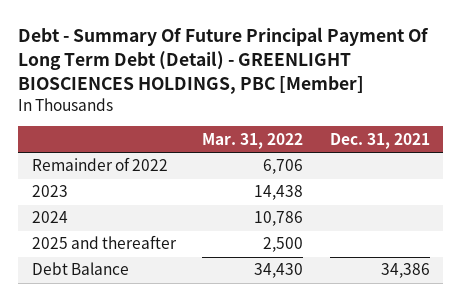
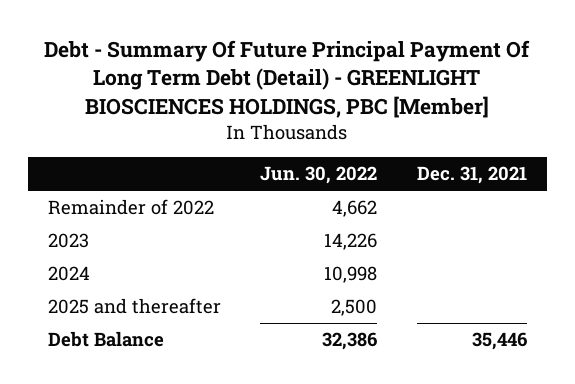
[202,132,304,149] Mar. 31, 2022 -> none
none -> [260,166,378,185] Jun. 30, 2022
[380,263,430,279] 34,386 -> [471,332,527,351] 35,446

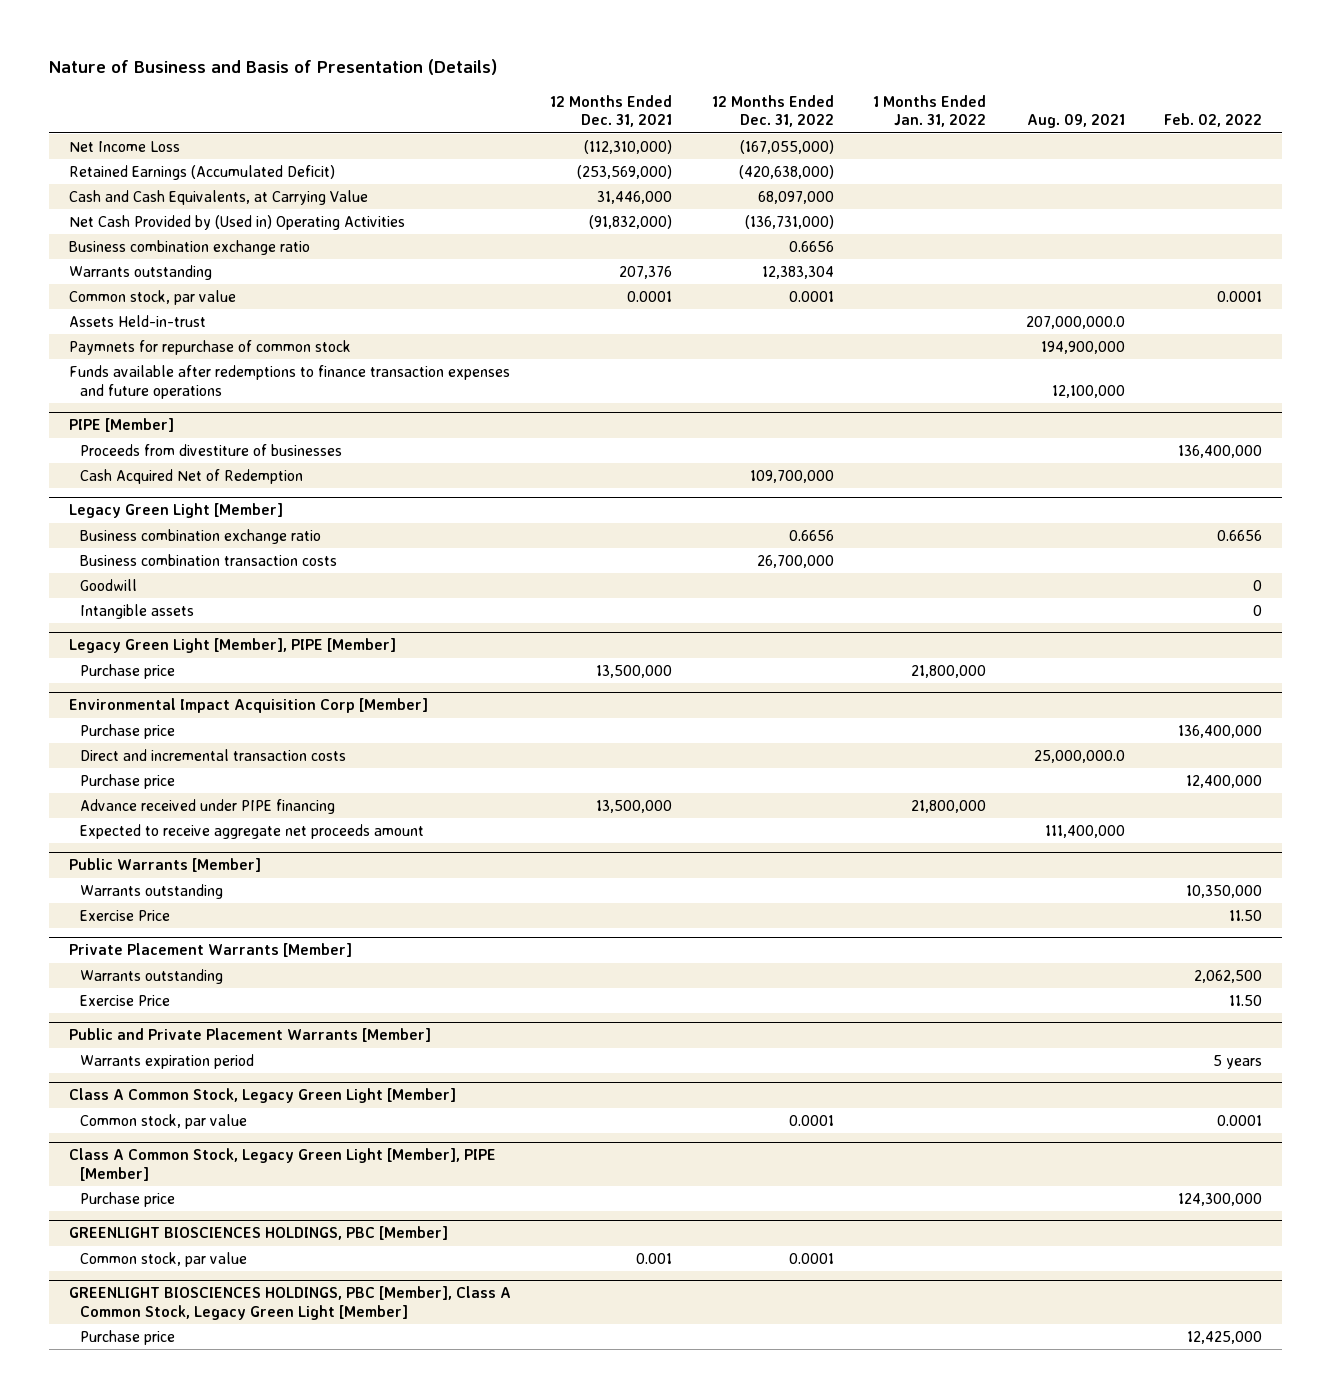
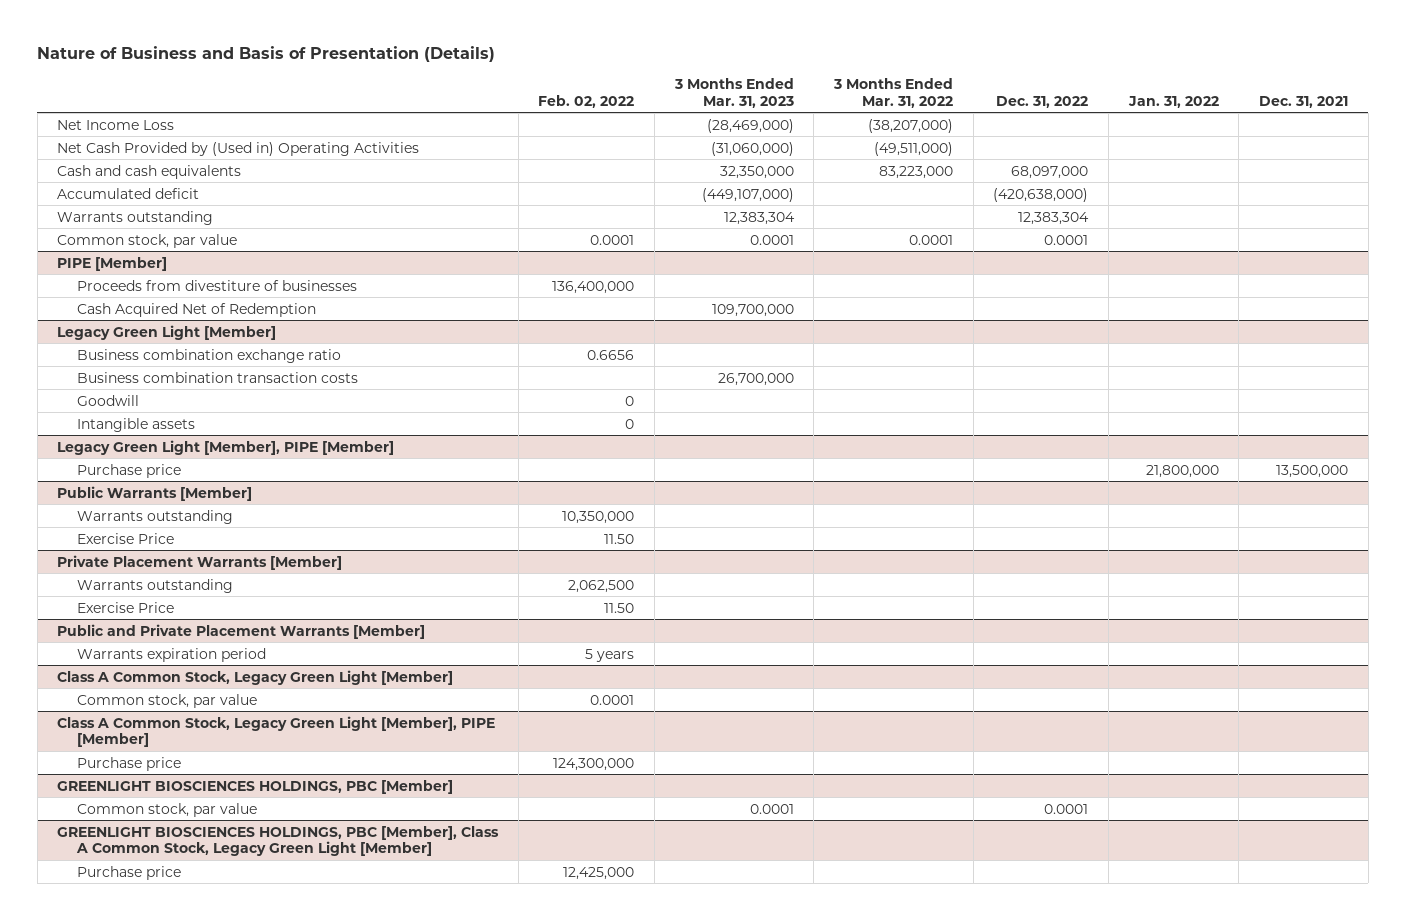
[550,94,673,128] 12 Months Ended Dec. 31, 2021 -> none
[711,94,834,128] 12 Months Ended Dec. 31, 2022 -> none
[873,94,987,128] 1 Months Ended Jan. 31, 2022 -> none
[1026,114,1125,129] Aug. 09, 2021 -> none
none -> [673,78,794,108] 3 Months Ended Mar. 31, 2023
none -> [833,78,954,108] 3 Months Ended Mar. 31, 2022
none -> [996,95,1089,108] Dec. 31, 2022
none -> [1127,95,1219,108] Jan. 31, 2022
none -> [1258,95,1348,108] Dec. 31, 2021
[68,165,335,181] Retained Earnings (Accumulated Deficit) -> none
[68,190,368,206] Cash and Cash Equivalents, at Carrying Value -> none
[68,240,310,256] Business combination exchange ratio -> none
none -> [57,164,242,179] Cash and cash equivalents
none -> [57,187,200,199] Accumulated deficit
[68,315,206,328] Assets Held-in-trust -> none
[68,340,351,356] Paymnets for repurchase of common stock -> none
[68,365,510,399] Funds available after redemptions to finance transaction expenses and future operations -> none
[68,698,428,714] Environmental Impact Acquisition Corp [Member] -> none
[79,724,175,740] Purchase price -> none
[79,749,346,762] Direct and incremental transaction costs -> none
[79,774,175,790] Purchase price -> none
[79,799,335,815] Advance received under PIPE financing -> none
[79,824,424,840] Expected to receive aggregate net proceeds amount -> none

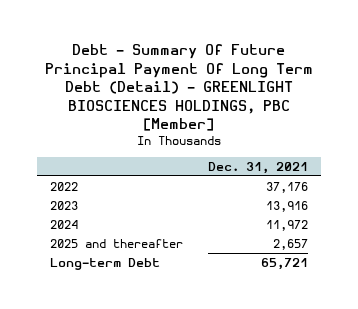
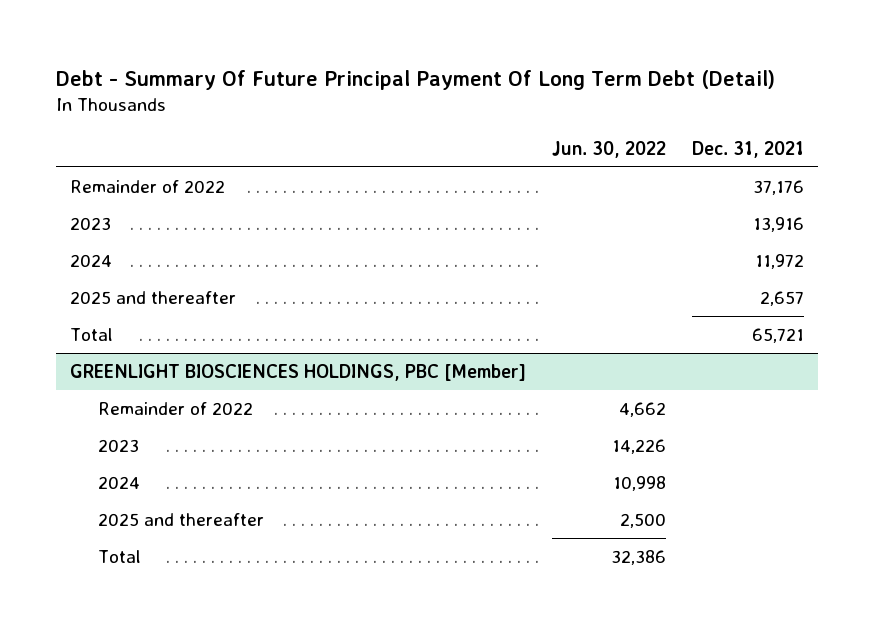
[44,44,313,132] Debt - Summary Of Future Principal Payment Of Long Term Debt (Detail) - GREENLIGHT BIOSCIENCES HOLDINGS, PBC [Member] -> [56,69,776,90] Debt - Summary Of Future Principal Payment Of Long Term Debt (Detail)
none -> [552,140,667,158] Jun. 30, 2022
[49,181,78,191] 2022 -> [69,179,225,193] Remainder of 2022
[49,257,160,270] Long-term Debt -> [69,327,113,341] Total
none -> [69,363,526,381] GREENLIGHT BIOSCIENCES HOLDINGS, PBC [Member]
none -> [98,401,254,415] Remainder of 2022
none -> [98,438,140,452] 2023
none -> [98,475,141,489] 2024
none -> [98,512,265,526] 2025 and thereafter
none -> [98,549,142,563] Total

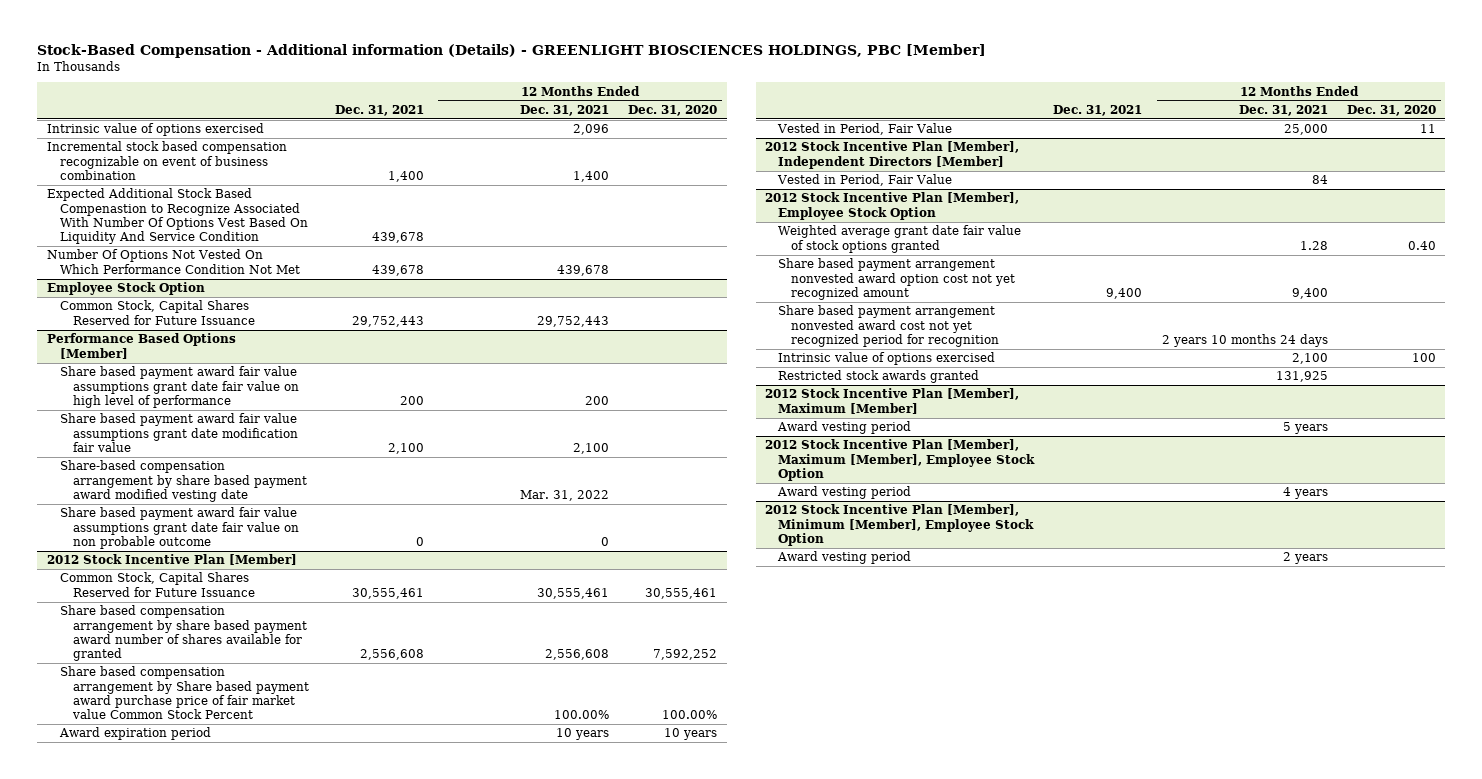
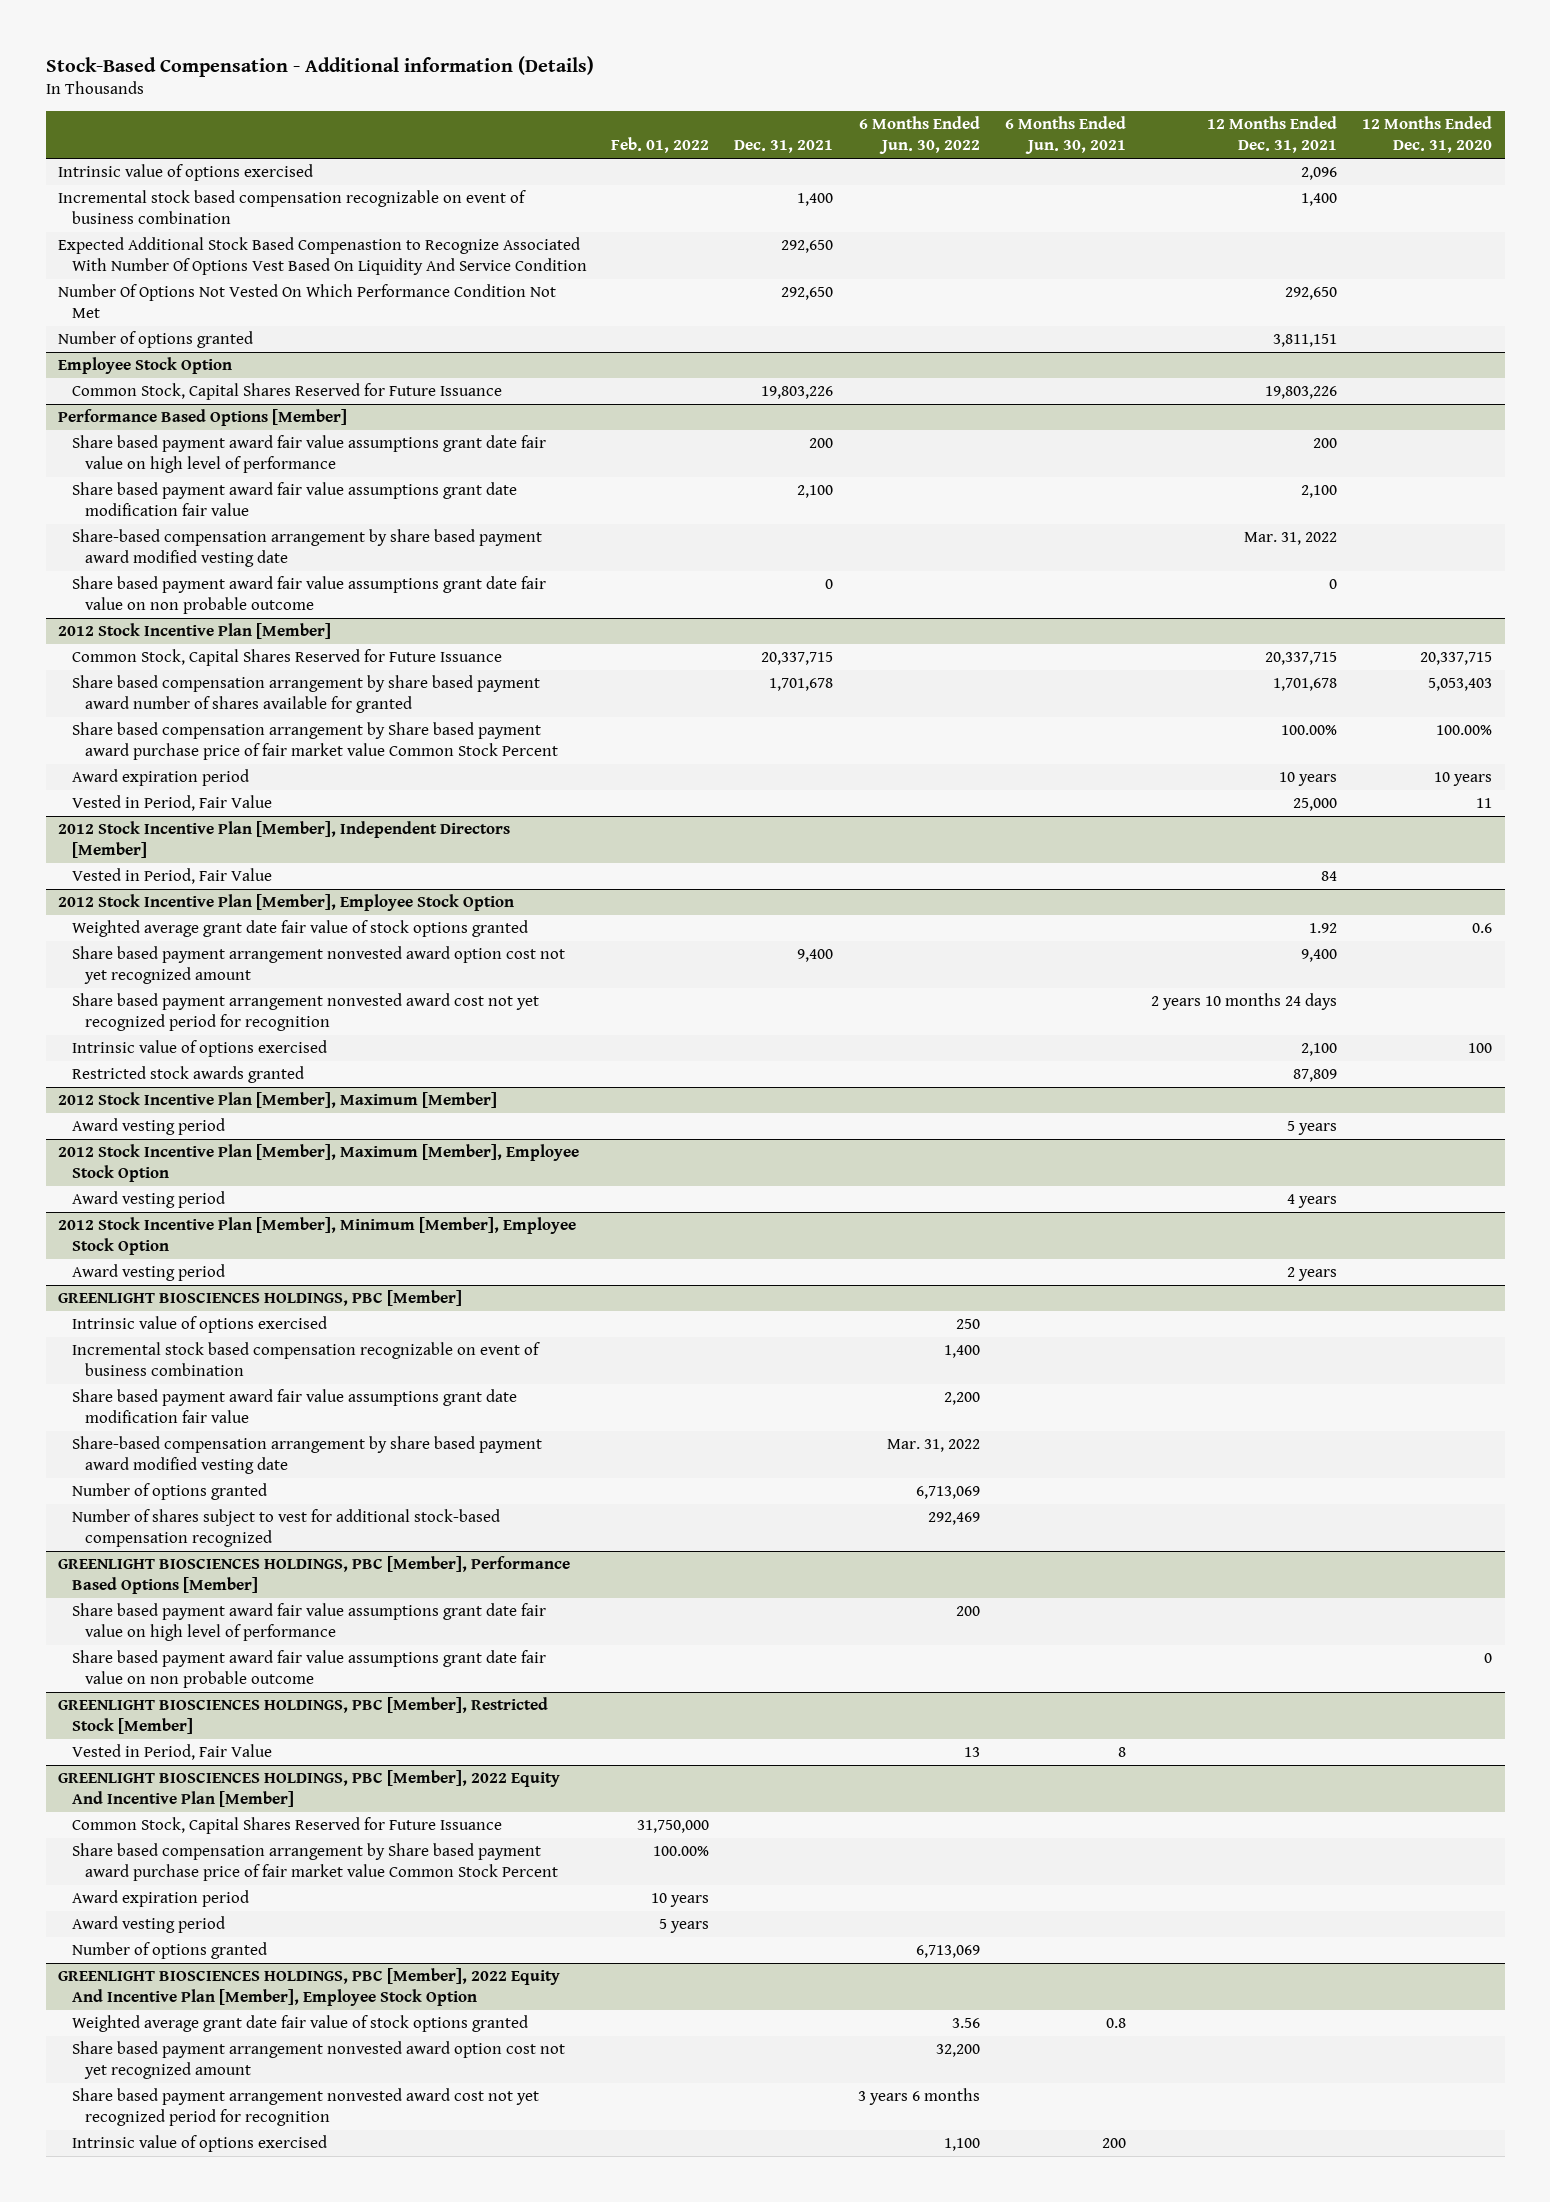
[37,44,987,59] Stock-Based Compensation - Additional information (Details) - GREENLIGHT BIOSCIENCES HOLDINGS, PBC [Member] -> [45,55,594,77] Stock-Based Compensation - Additional information (Details)
none -> [611,137,710,154] Feb. 01, 2022
none -> [859,116,981,155] 6 Months Ended Jun. 30, 2022
none -> [1005,116,1127,155] 6 Months Ended Jun. 30, 2021
[371,232,424,244] 439,678 -> [781,240,834,254] 292,650
[371,264,424,276] 439,678 -> [781,287,834,301] 292,650
[557,264,610,276] 439,678 -> [1285,287,1338,301] 292,650
none -> [58,331,254,349] Number of options granted
[351,315,424,327] 29,752,443 -> [761,386,834,400] 19,803,226
[537,315,610,327] 29,752,443 -> [1265,386,1338,400] 19,803,226
[351,587,424,599] 30,555,461 -> [761,652,834,666] 20,337,715
[537,587,610,599] 30,555,461 -> [1265,652,1338,666] 20,337,715
[645,587,718,599] 30,555,461 -> [1420,652,1493,666] 20,337,715
[359,649,424,661] 2,556,608 -> [769,678,834,692] 1,701,678
[545,649,610,661] 2,556,608 -> [1273,678,1338,692] 1,701,678
[653,649,718,661] 7,592,252 -> [1428,678,1493,692] 5,053,403
[1299,240,1328,250] 1.28 -> [1309,923,1338,934] 1.92
[1407,240,1436,250] 0.40 -> [1472,923,1493,934] 0.6
[1275,371,1328,383] 131,925 -> [1293,1069,1338,1083] 87,809
none -> [58,1290,463,1307] GREENLIGHT BIOSCIENCES HOLDINGS, PBC [Member]
none -> [71,1316,327,1334] Intrinsic value of options exercised
none -> [71,1342,540,1377] Incremental stock based compensation recognizable on event of business combination
none -> [71,1389,517,1424] Share based payment award fair value assumptions grant date modification fair value
none -> [71,1436,542,1475] Share-based compensation arrangement by share based payment award modified vesting date
none -> [71,1483,267,1501] Number of options granted
none -> [71,1509,500,1548] Number of shares subject to vest for additional stock-based compensation recognized
none -> [58,1556,571,1595] GREENLIGHT BIOSCIENCES HOLDINGS, PBC [Member], Performance Based Options [Member]
none -> [71,1603,546,1642] Share based payment award fair value assumptions grant date fair value on high level of performance
none -> [71,1650,546,1689] Share based payment award fair value assumptions grant date fair value on non probable outcome
none -> [58,1697,549,1735] GREENLIGHT BIOSCIENCES HOLDINGS, PBC [Member], Restricted Stock [Member]
none -> [71,1744,272,1761] Vested in Period, Fair Value
none -> [58,1770,561,1808] GREENLIGHT BIOSCIENCES HOLDINGS, PBC [Member], 2022 Equity And Incentive Plan [Member]
none -> [71,1817,502,1835] Common Stock, Capital Shares Reserved for Future Issuance
none -> [71,1843,559,1882] Share based compensation arrangement by Share based payment award purchase price of fair market value Common Stock Percent
none -> [71,1890,249,1908] Award expiration period
none -> [71,1916,225,1934] Award vesting period
none -> [71,1942,267,1960] Number of options granted
none -> [58,1968,561,2007] GREENLIGHT BIOSCIENCES HOLDINGS, PBC [Member], 2022 Equity And Incentive Plan [Member], Employee Stock Option
none -> [71,2015,528,2033] Weighted average grant date fair value of stock options granted
none -> [71,2041,565,2080] Share based payment arrangement nonvested award option cost not yet recognized amount
none -> [71,2088,539,2127] Share based payment arrangement nonvested award cost not yet recognized period for recognition
none -> [71,2135,327,2153] Intrinsic value of options exercised

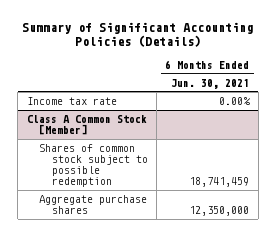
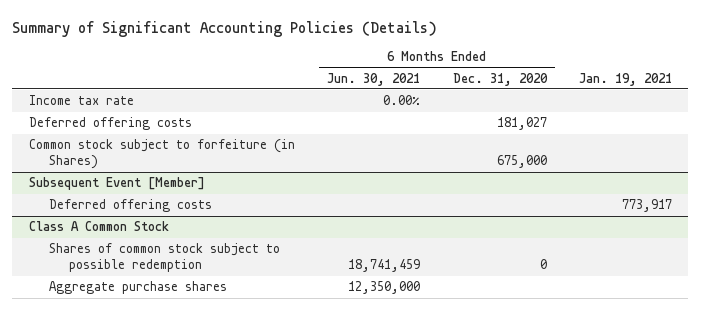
none -> [452,72,548,86] Dec. 31, 2020
none -> [578,72,672,86] Jan. 19, 2021
none -> [28,117,192,131] Deferred offering costs
none -> [28,139,295,170] Common stock subject to forfeiture (in Shares)
none -> [28,177,205,191] Subsequent Event [Member]
none -> [48,199,212,213] Deferred offering costs
[26,115,147,136] Class A Common Stock [Member] -> [28,221,169,232] Class A Common Stock

